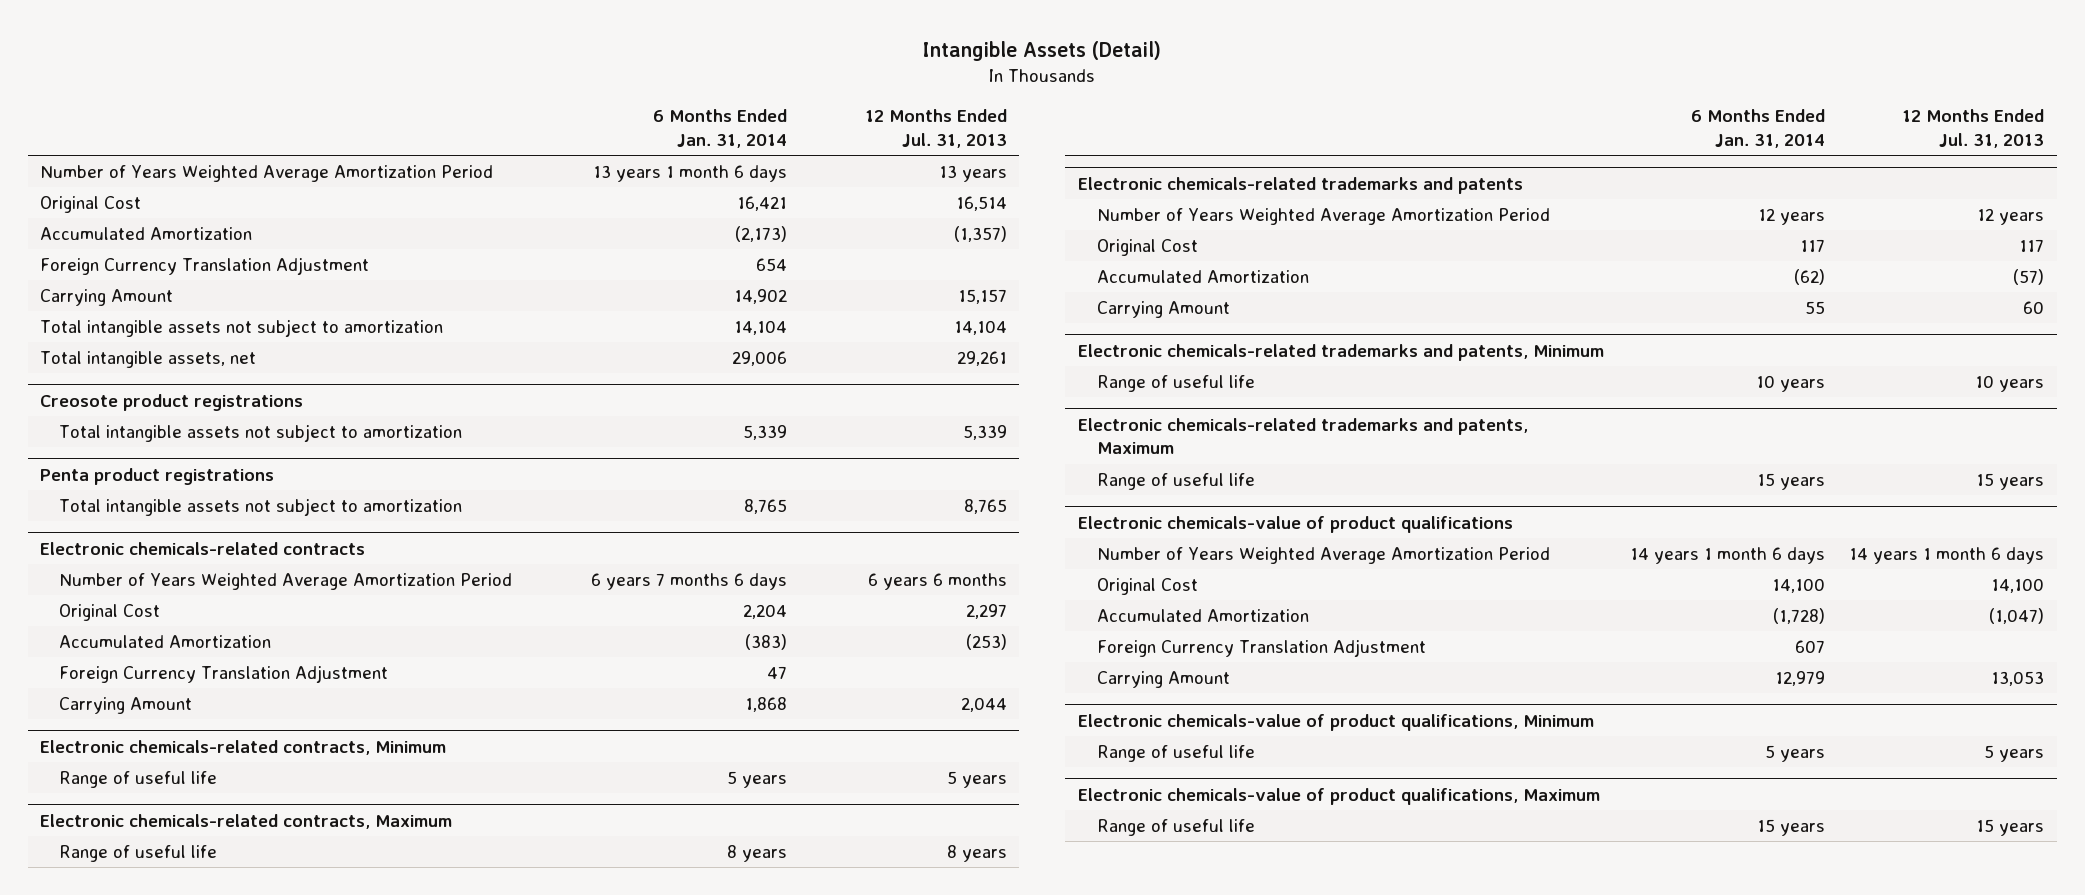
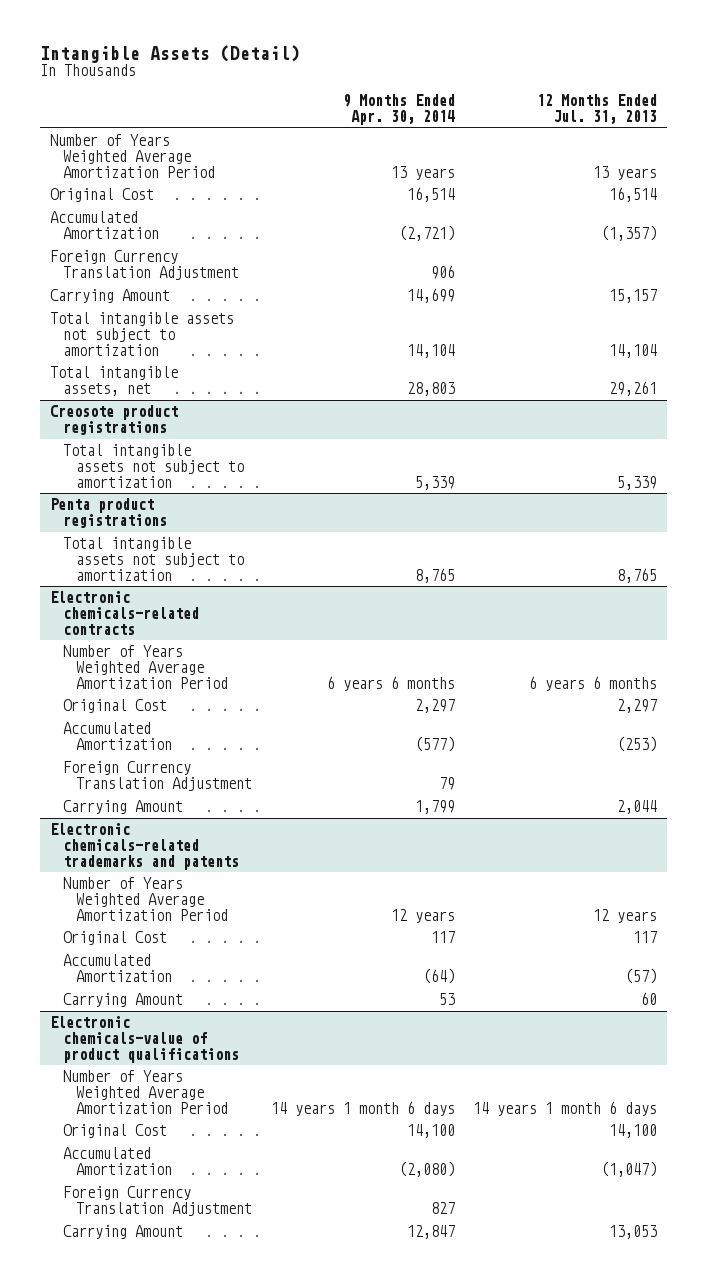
[653,109,788,148] 6 Months Ended Jan. 31, 2014 -> none
none -> [342,94,455,125] 9 Months Ended Apr. 30, 2014
[40,739,447,755] Electronic chemicals-related contracts, Minimum -> none
[59,770,218,788] Range of useful life -> none
[40,813,453,829] Electronic chemicals-related contracts, Maximum -> none
[59,844,218,862] Range of useful life -> none
[1077,343,1604,361] Electronic chemicals-related trademarks and patents, Minimum -> none
[1096,374,1255,392] Range of useful life -> none
[1077,417,1528,455] Electronic chemicals-related trademarks and patents, Maximum -> none
[1096,472,1255,490] Range of useful life -> none
[1077,713,1594,731] Electronic chemicals-value of product qualifications, Minimum -> none
[1096,744,1255,762] Range of useful life -> none
[1077,787,1600,805] Electronic chemicals-value of product qualifications, Maximum -> none
[1096,818,1255,836] Range of useful life -> none

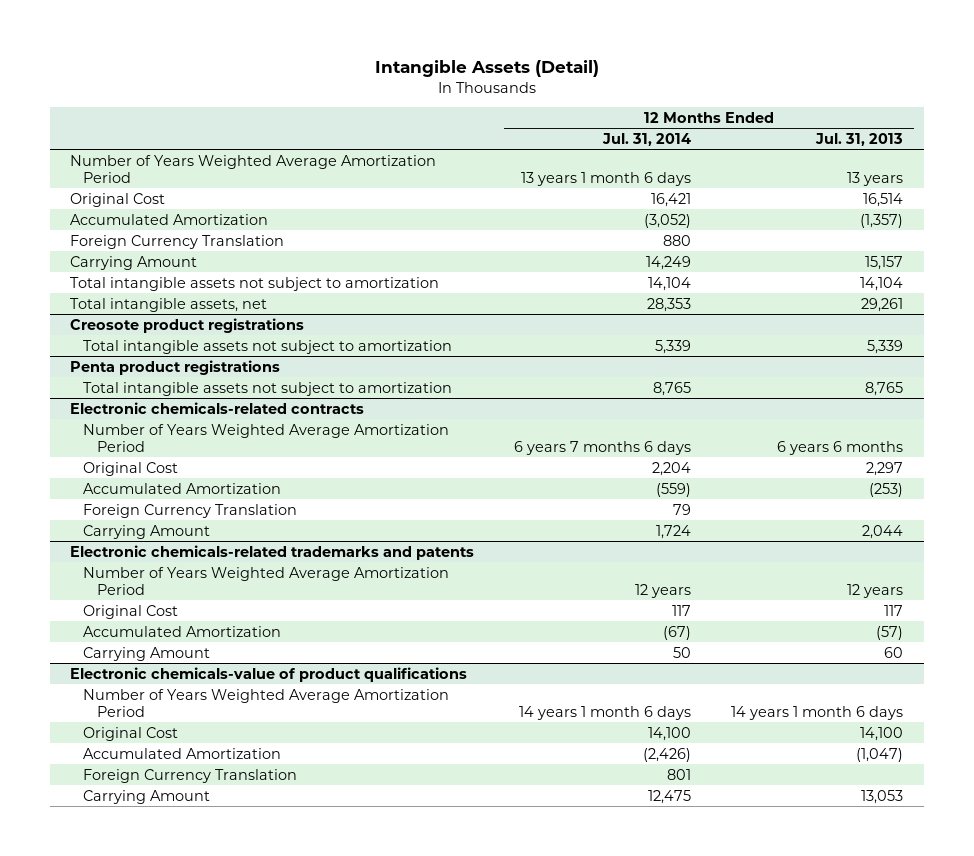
[342,94,455,125] 9 Months Ended Apr. 30, 2014 -> none
none -> [602,132,692,146] Jul. 31, 2014
[49,250,239,280] Foreign Currency Translation Adjustment -> [70,234,285,249] Foreign Currency Translation
[62,761,252,791] Foreign Currency Translation Adjustment -> [83,503,298,518] Foreign Currency Translation
[62,1186,252,1216] Foreign Currency Translation Adjustment -> [83,768,298,783] Foreign Currency Translation

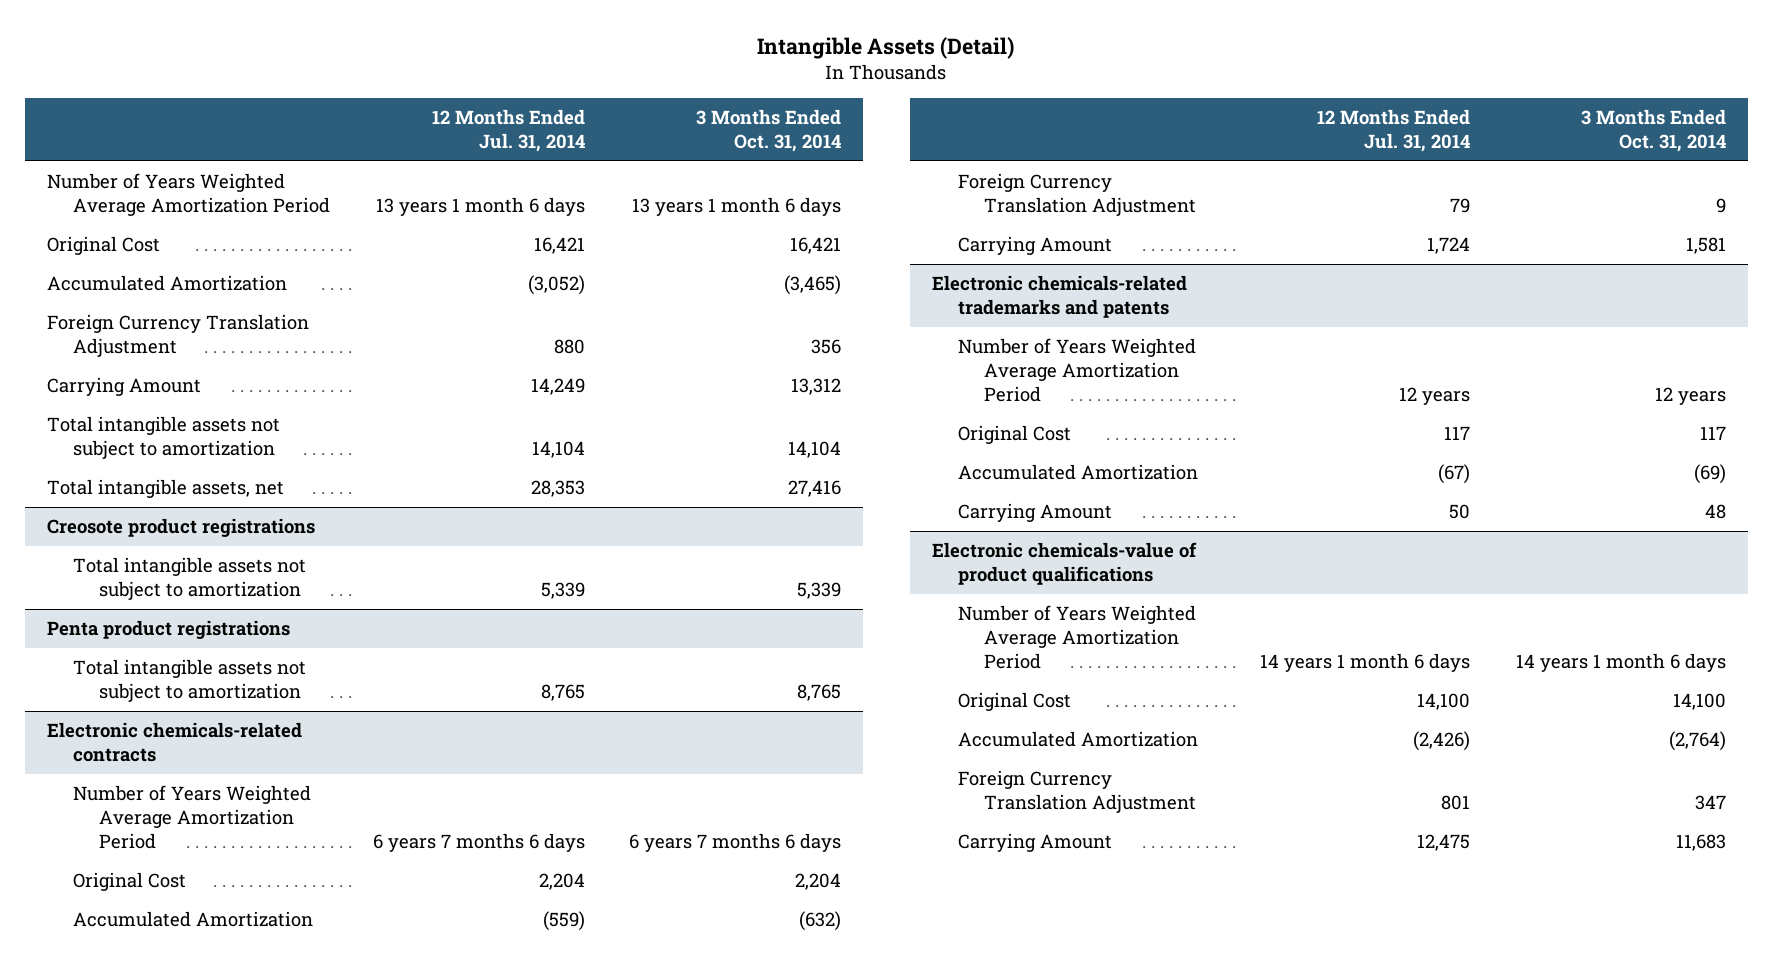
[815,132,904,146] Jul. 31, 2013 -> none
none -> [696,109,842,153] 3 Months Ended Oct. 31, 2014
[70,234,285,249] Foreign Currency Translation -> [46,314,309,358] Foreign Currency Translation Adjustment
[83,503,298,518] Foreign Currency Translation -> [957,173,1196,217] Foreign Currency Translation Adjustment
[83,768,298,783] Foreign Currency Translation -> [957,770,1196,814] Foreign Currency Translation Adjustment

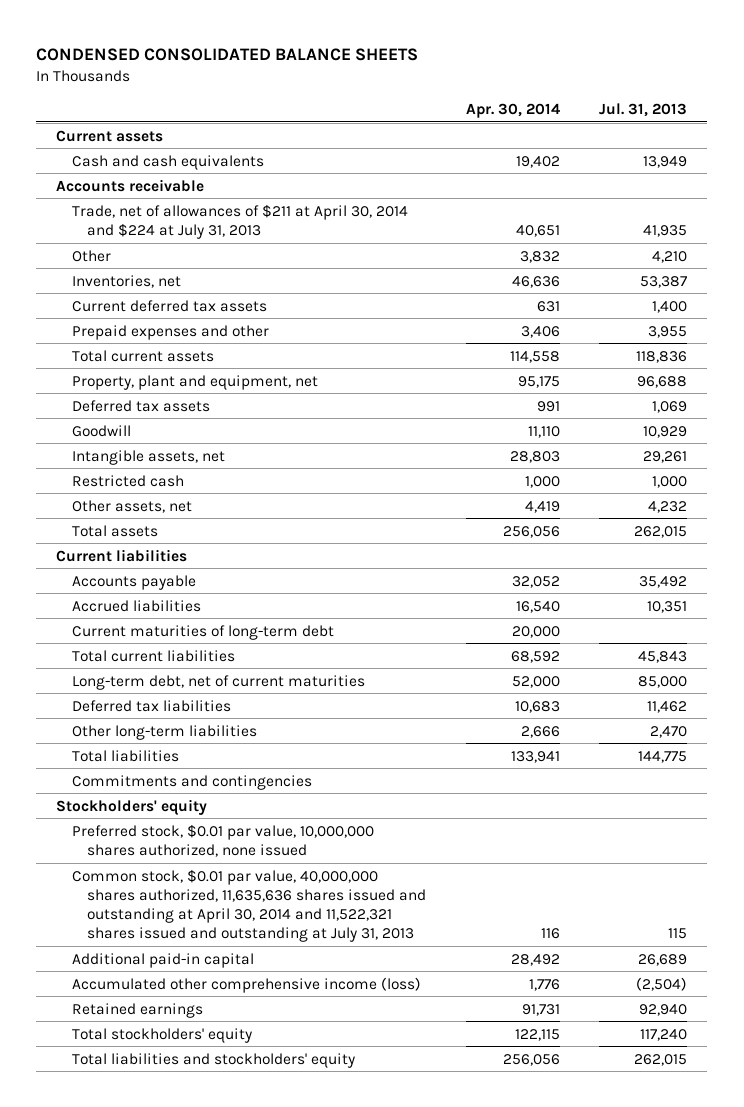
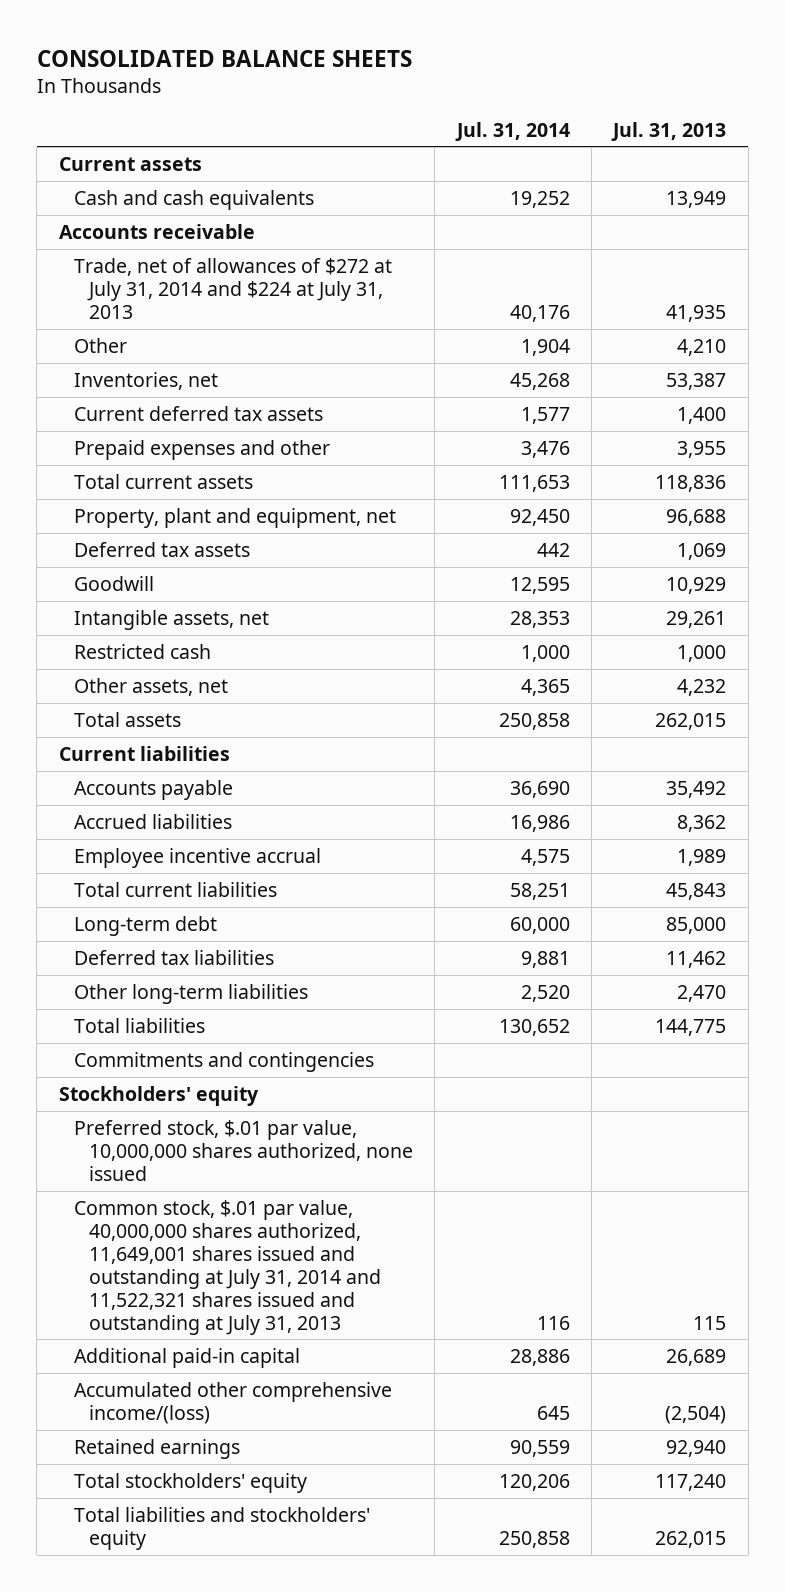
[36,48,419,62] CONDENSED CONSOLIDATED BALANCE SHEETS -> [36,49,412,67] CONSOLIDATED BALANCE SHEETS
[465,102,560,118] Apr. 30, 2014 -> none
none -> [454,121,570,141] Jul. 31, 2014
[71,203,408,239] Trade, net of allowances of $211 at April 30, 2014 and $224 at July 31, 2013 -> [73,257,392,319] Trade, net of allowances of $272 at July 31, 2014 and $224 at July 31, 2013
[71,624,334,640] Current maturities of long-term debt -> none
[647,600,688,613] 10,351 -> [677,814,727,832] 8,362
none -> [73,847,321,868] Employee incentive accrual
[71,674,365,690] Long-term debt, net of current maturities -> [73,915,217,936] Long-term debt
[71,823,374,857] Preferred stock, $0.01 par value, 10,000,000 shares authorized, none issued -> [73,1119,413,1181] Preferred stock, $.01 par value, 10,000,000 shares authorized, none issued
[71,868,427,943] Common stock, $0.01 par value, 40,000,000 shares authorized, 11,635,636 shares issued and outstanding at April 30, 2014 and 11,522,321 shares issued and outstanding at July 31, 2013 -> [73,1199,381,1335] Common stock, $.01 par value, 40,000,000 shares authorized, 11,649,001 shares issued and outstanding at July 31, 2014 and 11,522,321 shares issued and outstanding at July 31, 2013
[71,976,421,993] Accumulated other comprehensive income (loss) -> [73,1381,392,1424] Accumulated other comprehensive income/(loss)

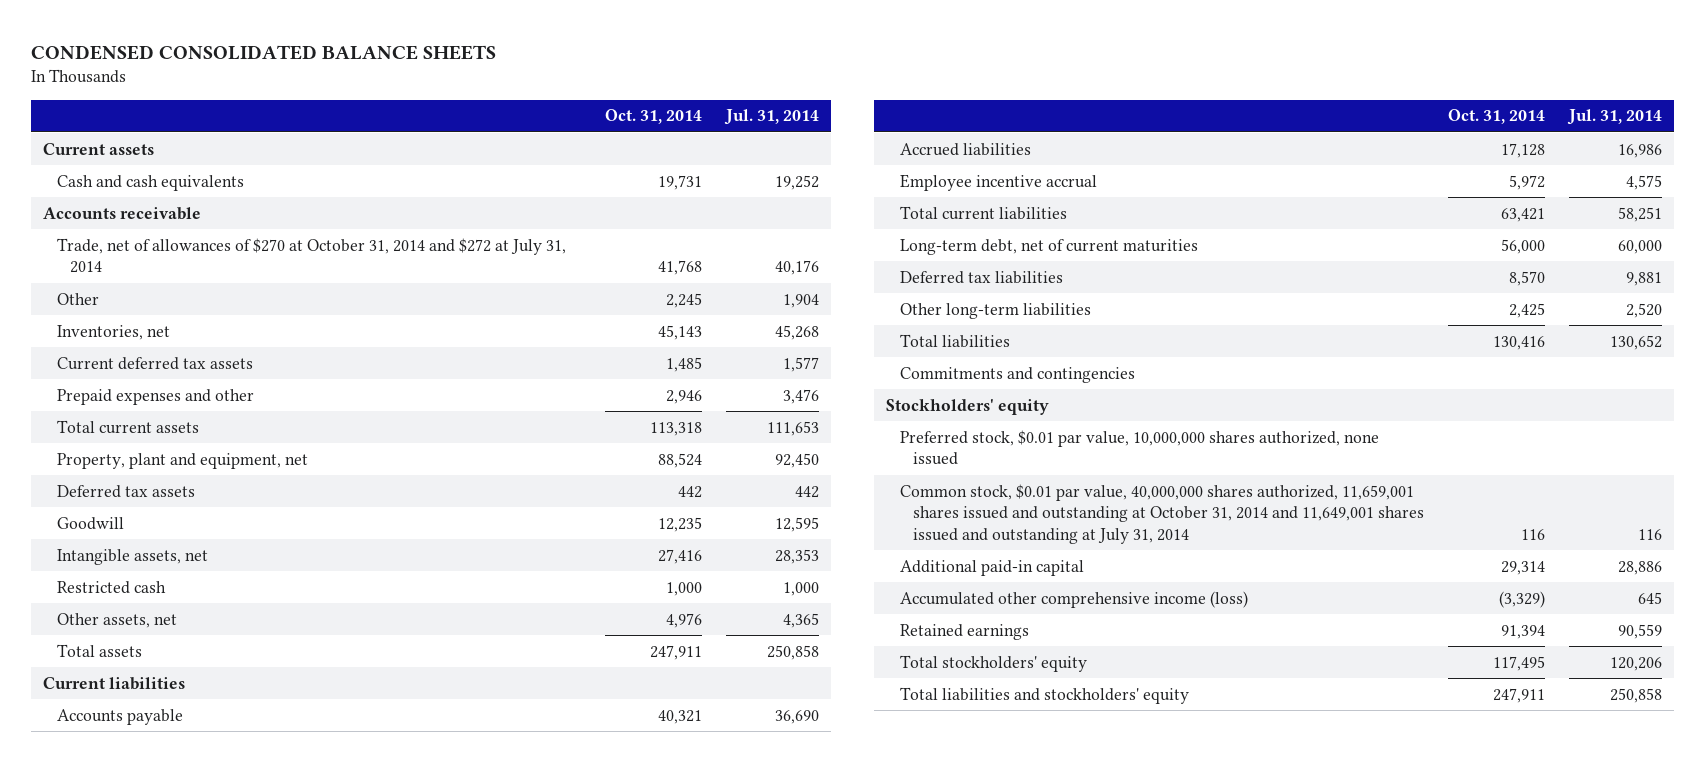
[36,49,412,67] CONSOLIDATED BALANCE SHEETS -> [31,44,497,60] CONDENSED CONSOLIDATED BALANCE SHEETS
[611,121,727,141] Jul. 31, 2013 -> none
none -> [604,109,702,125] Oct. 31, 2014
[73,257,392,319] Trade, net of allowances of $272 at July 31, 2014 and $224 at July 31, 2013 -> [56,237,566,274] Trade, net of allowances of $270 at October 31, 2014 and $272 at July 31, 2014
[73,915,217,936] Long-term debt -> [899,238,1198,255] Long-term debt, net of current maturities
[73,1119,413,1181] Preferred stock, $.01 par value, 10,000,000 shares authorized, none issued -> [899,429,1379,466] Preferred stock, $0.01 par value, 10,000,000 shares authorized, none issued
[73,1199,381,1335] Common stock, $.01 par value, 40,000,000 shares authorized, 11,649,001 shares issued and outstanding at July 31, 2014 and 11,522,321 shares issued and outstanding at July 31, 2013 -> [899,483,1425,544] Common stock, $0.01 par value, 40,000,000 shares authorized, 11,659,001 shares issued and outstanding at October 31, 2014 and 11,649,001 shares issued and outstanding at July 31, 2014
[73,1381,392,1424] Accumulated other comprehensive income/(loss) -> [899,590,1248,608] Accumulated other comprehensive income (loss)

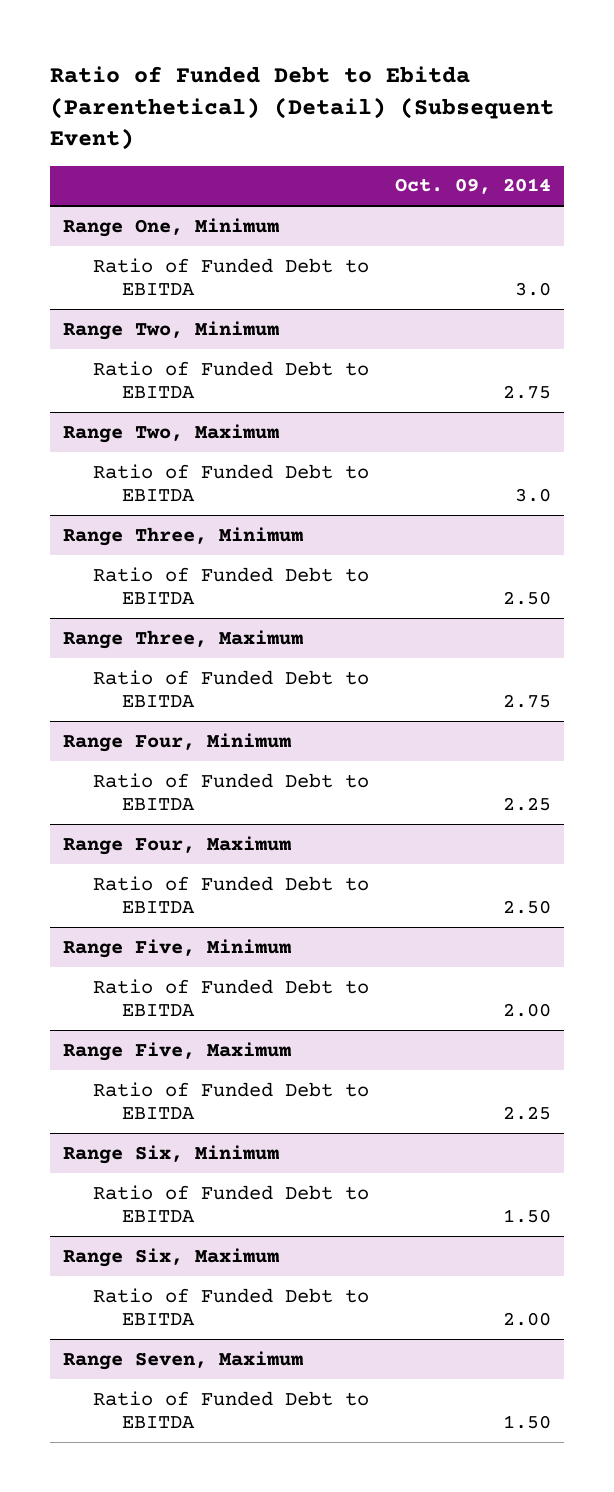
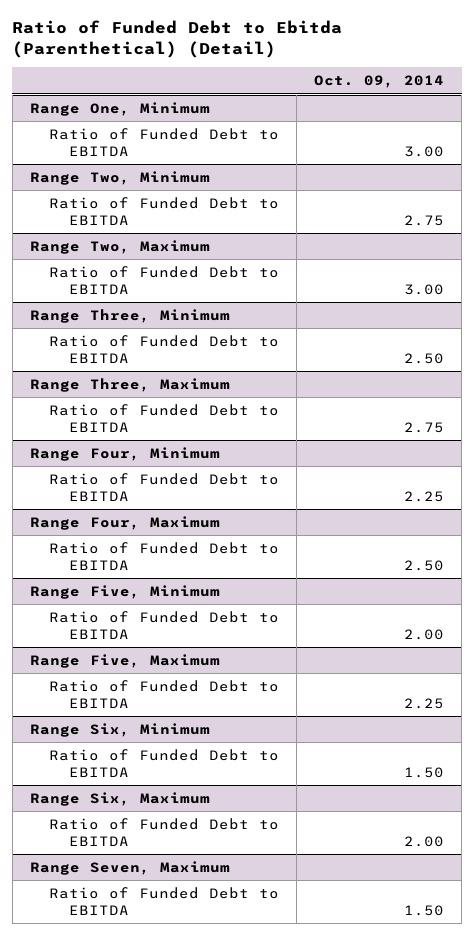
[50,66,555,151] Ratio of Funded Debt to Ebitda (Parenthetical) (Detail) (Subsequent Event) -> [12,19,343,58] Ratio of Funded Debt to Ebitda (Parenthetical) (Detail)
[514,282,551,297] 3.0 -> [404,145,445,157] 3.00
[514,488,551,503] 3.0 -> [404,283,445,295] 3.00

